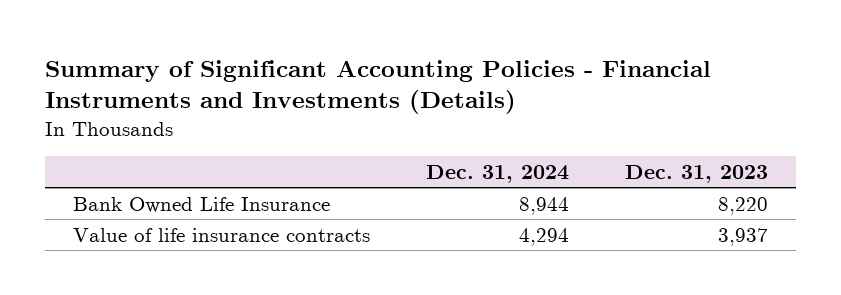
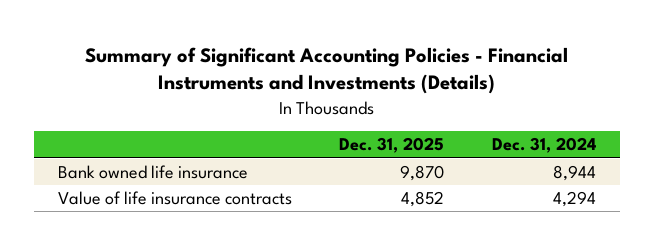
[625,164,769,183] Dec. 31, 2023 -> none
none -> [339,137,445,154] Dec. 31, 2025
[73,196,331,213] Bank Owned Life Insurance -> [57,164,248,179] Bank owned life insurance

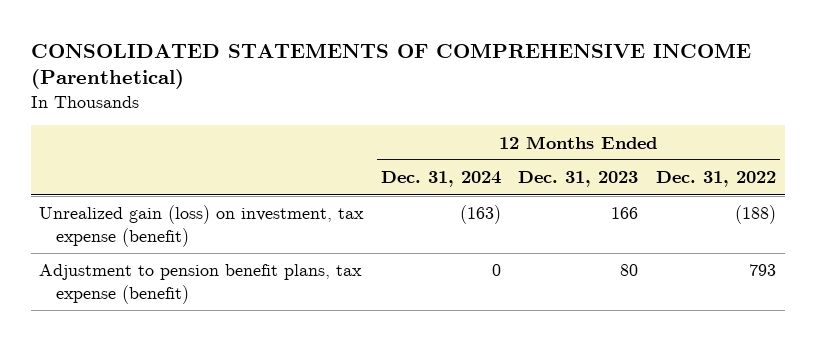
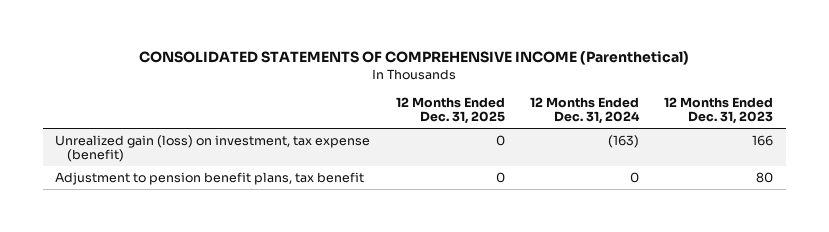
[655,171,776,188] Dec. 31, 2022 -> none
none -> [395,97,505,125] 12 Months Ended Dec. 31, 2025
[39,264,363,304] Adjustment to pension benefit plans, tax expense (benefit) -> [55,172,365,186] Adjustment to pension benefit plans, tax benefit

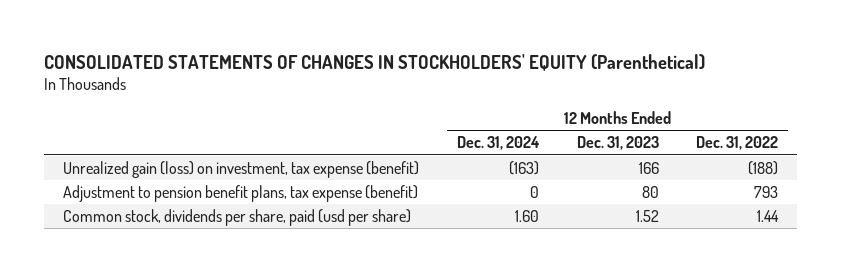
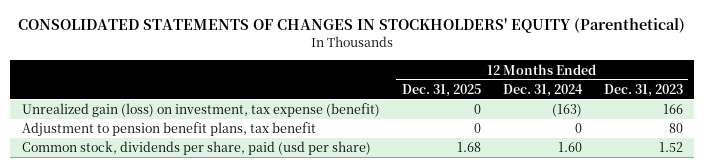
[696,136,779,151] Dec. 31, 2022 -> none
none -> [401,83,481,97] Dec. 31, 2025
[62,184,418,202] Adjustment to pension benefit plans, tax expense (benefit) -> [21,122,316,138] Adjustment to pension benefit plans, tax benefit

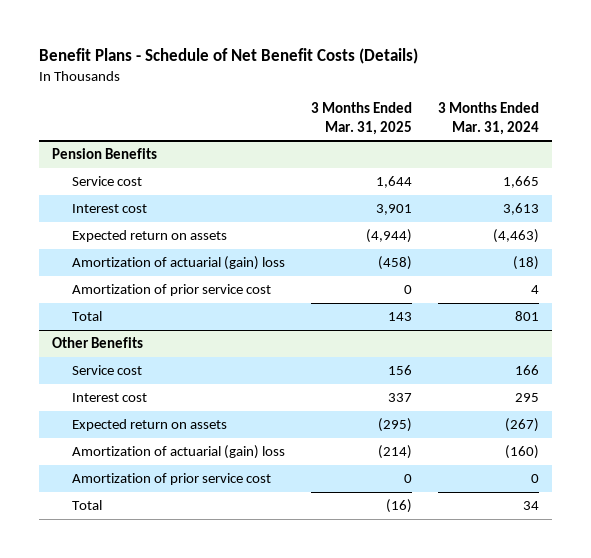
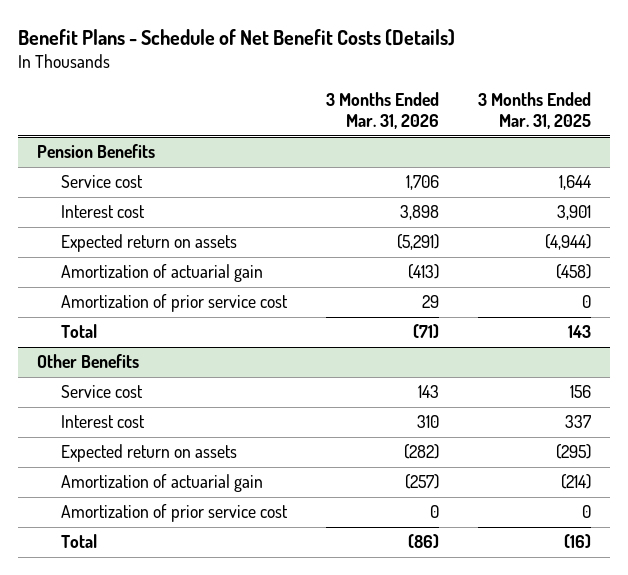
[437,102,539,135] 3 Months Ended Mar. 31, 2024 -> none
none -> [325,92,439,130] 3 Months Ended Mar. 31, 2026
[71,256,285,271] Amortization of actuarial (gain) loss -> [60,264,263,283] Amortization of actuarial gain
[71,445,285,460] Amortization of actuarial (gain) loss -> [60,474,263,493] Amortization of actuarial gain

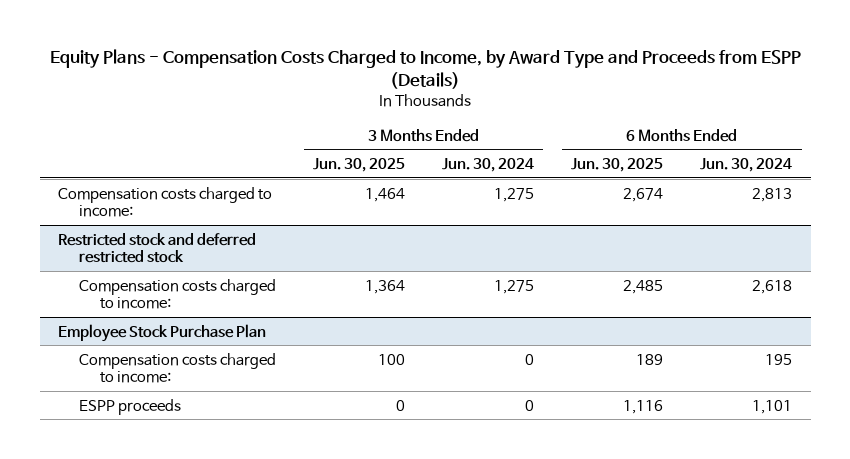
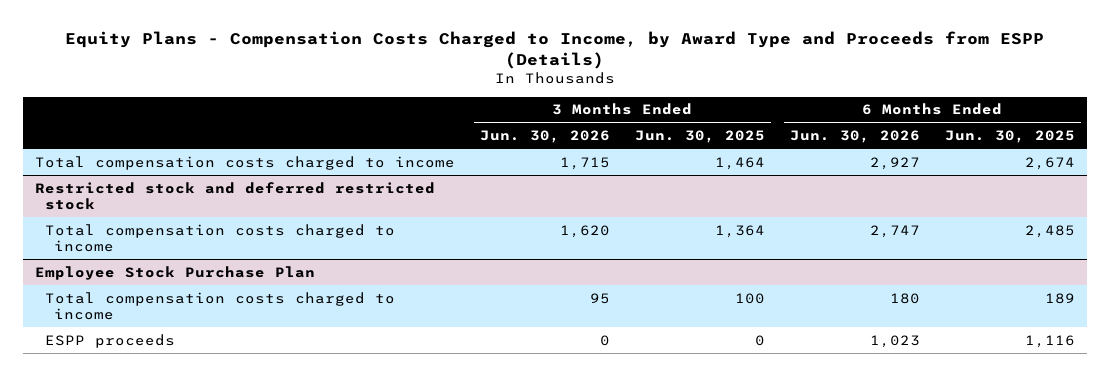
[442,158,535,173] Jun. 30, 2024 -> none
[700,158,793,173] Jun. 30, 2024 -> none
none -> [480,130,611,144] Jun. 30, 2026
none -> [789,130,920,144] Jun. 30, 2026
[58,186,273,218] Compensation costs charged to income: -> [35,155,456,170] Total compensation costs charged to income
[79,278,277,310] Compensation costs charged to income: -> [44,223,395,252] Total compensation costs charged to income
[79,352,277,384] Compensation costs charged to income: -> [44,291,395,320] Total compensation costs charged to income

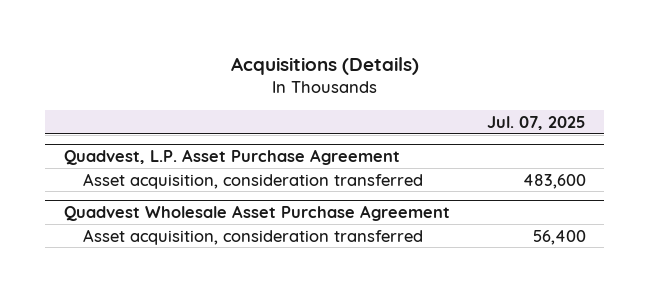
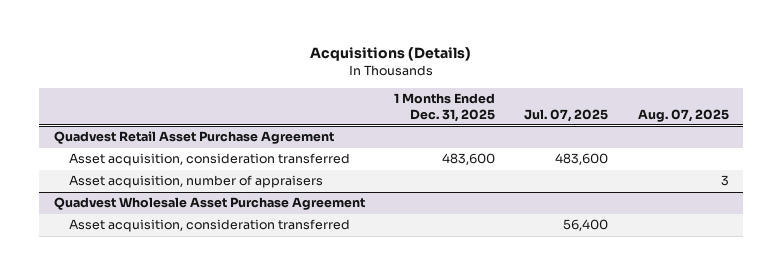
none -> [394,92,496,122] 1 Months Ended Dec. 31, 2025
none -> [637,108,729,122] Aug. 07, 2025
[63,149,400,166] Quadvest, L.P. Asset Purchase Agreement -> [53,131,334,145] Quadvest Retail Asset Purchase Agreement
none -> [69,175,324,189] Asset acquisition, number of appraisers

